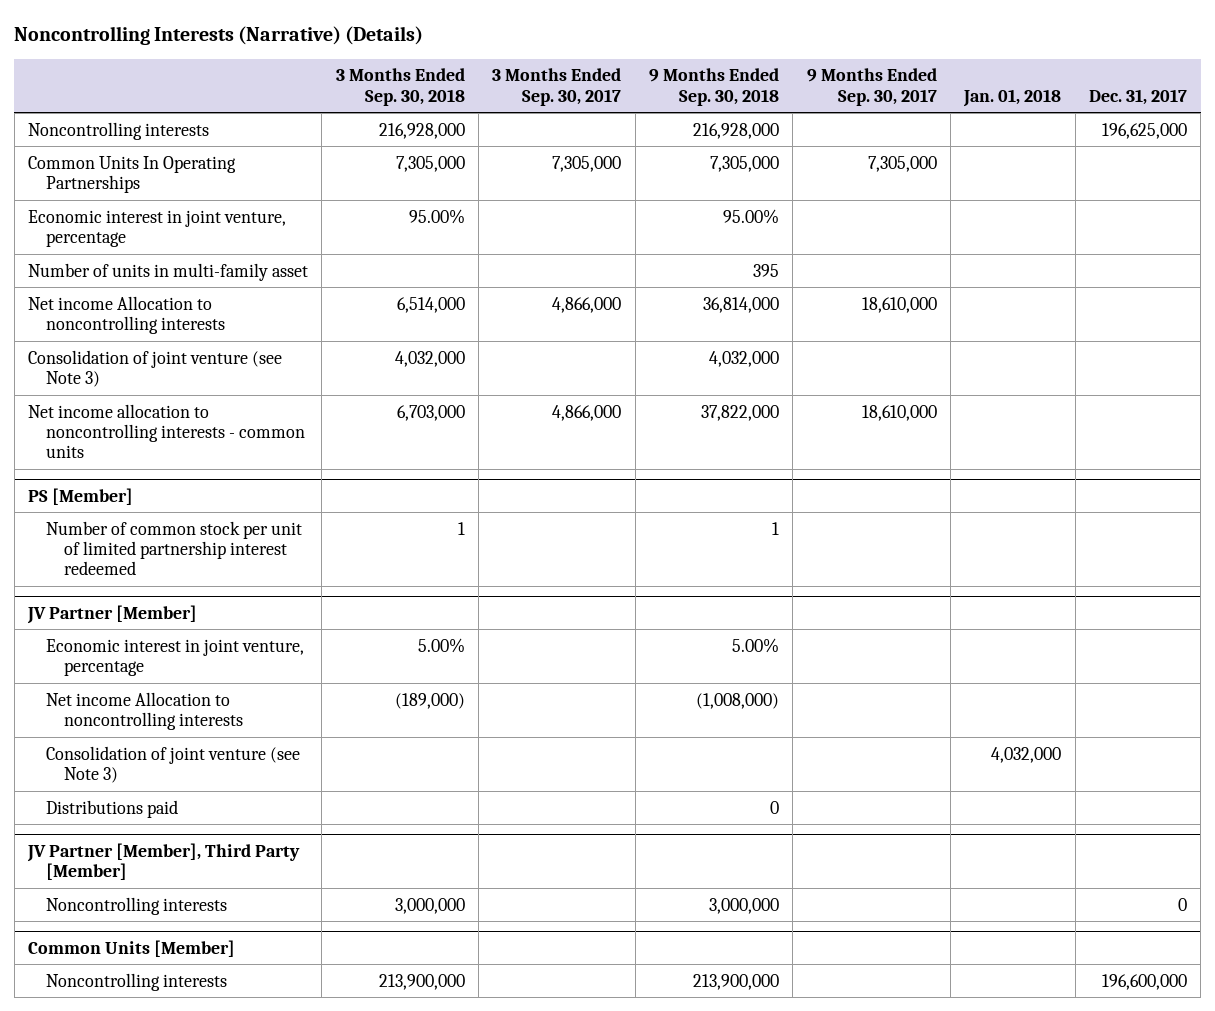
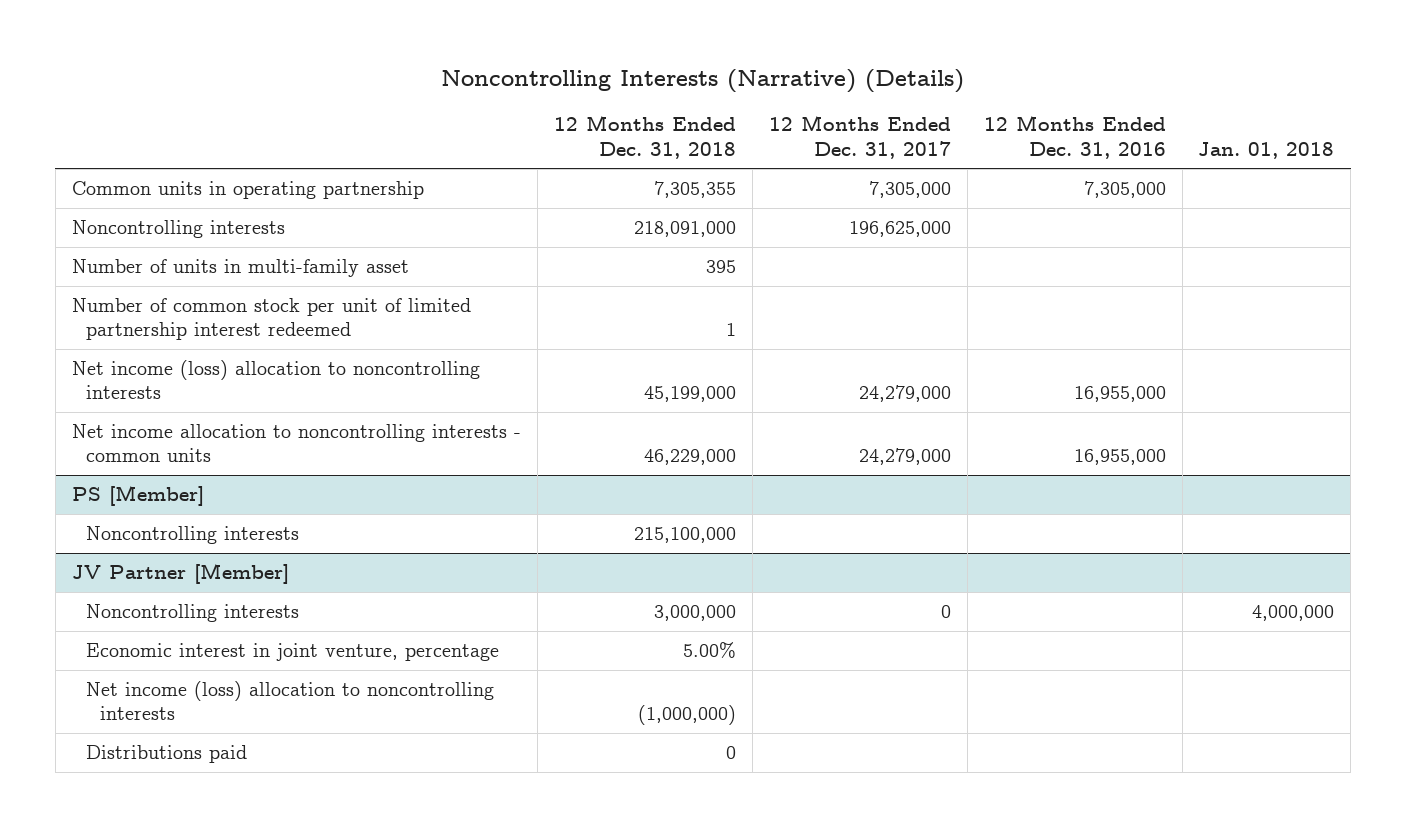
[335,68,465,106] 3 Months Ended Sep. 30, 2018 -> none
[492,68,622,106] 3 Months Ended Sep. 30, 2017 -> none
[648,68,779,106] 9 Months Ended Sep. 30, 2018 -> none
[806,68,937,106] 9 Months Ended Sep. 30, 2017 -> none
[1089,88,1188,105] Dec. 31, 2017 -> none
none -> [553,115,736,159] 12 Months Ended Dec. 31, 2018
none -> [768,115,951,159] 12 Months Ended Dec. 31, 2017
none -> [983,115,1166,159] 12 Months Ended Dec. 31, 2016
none -> [71,181,424,200] Common units in operating partnership
[27,155,236,193] Common Units In Operating Partnerships -> none
[27,209,286,247] Economic interest in joint venture, percentage -> none
[27,349,282,387] Consolidation of joint venture (see Note 3) -> none
none -> [71,298,471,341] Number of common stock per unit of limited partnership interest redeemed
[27,295,226,334] Net income Allocation to noncontrolling interests -> [71,360,480,400] Net income (loss) allocation to noncontrolling interests
[46,520,303,576] Number of common stock per unit of limited partnership interest redeemed -> none
none -> [86,526,300,545] Noncontrolling interests
none -> [86,604,300,623] Noncontrolling interests
[46,745,301,783] Consolidation of joint venture (see Note 3) -> none
[46,691,244,730] Net income Allocation to noncontrolling interests -> [86,681,495,721] Net income (loss) allocation to noncontrolling interests
[26,842,300,881] JV Partner [Member], Third Party [Member] -> none
[46,896,228,915] Noncontrolling interests -> none
[27,939,235,957] Common Units [Member] -> none
[46,972,228,991] Noncontrolling interests -> none

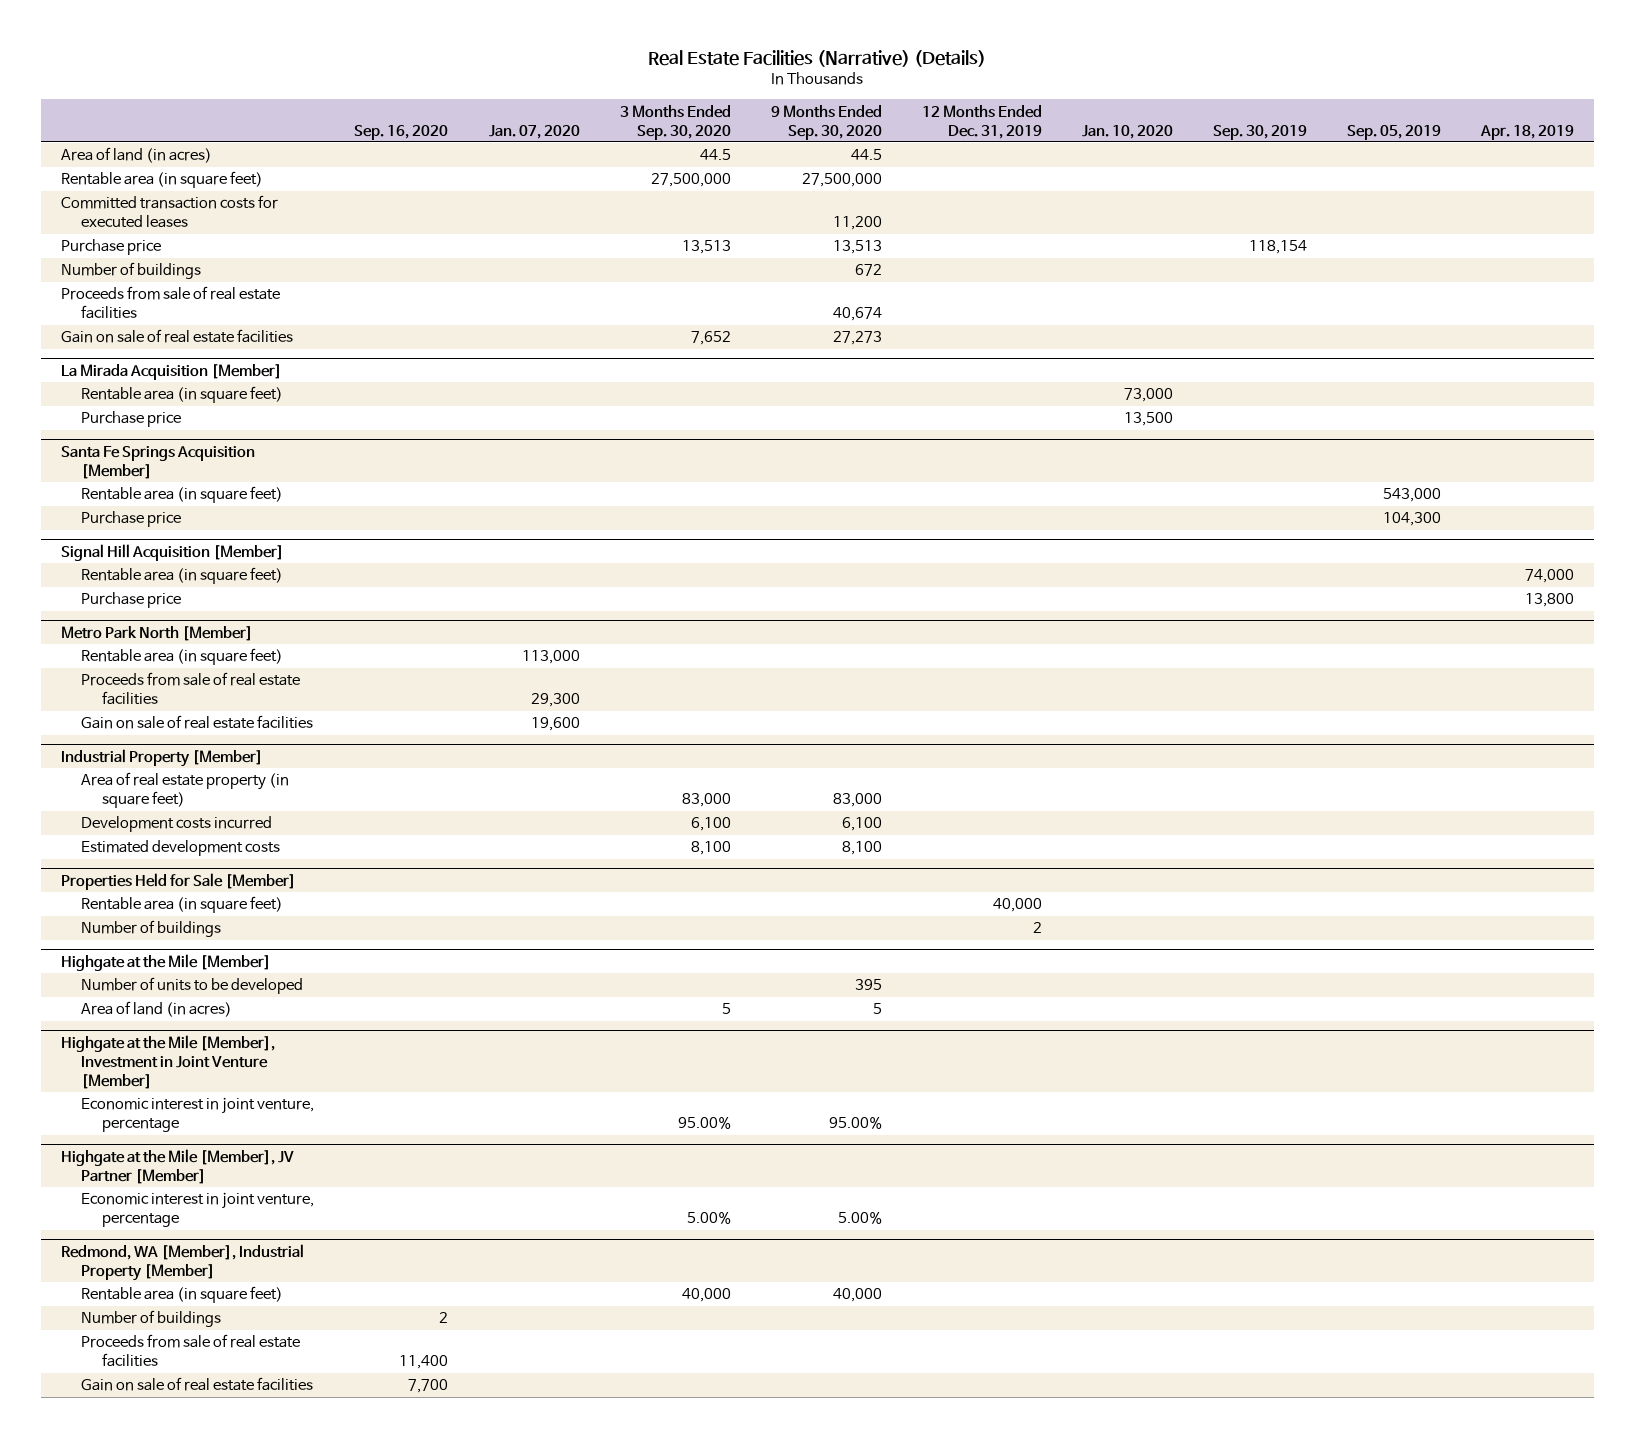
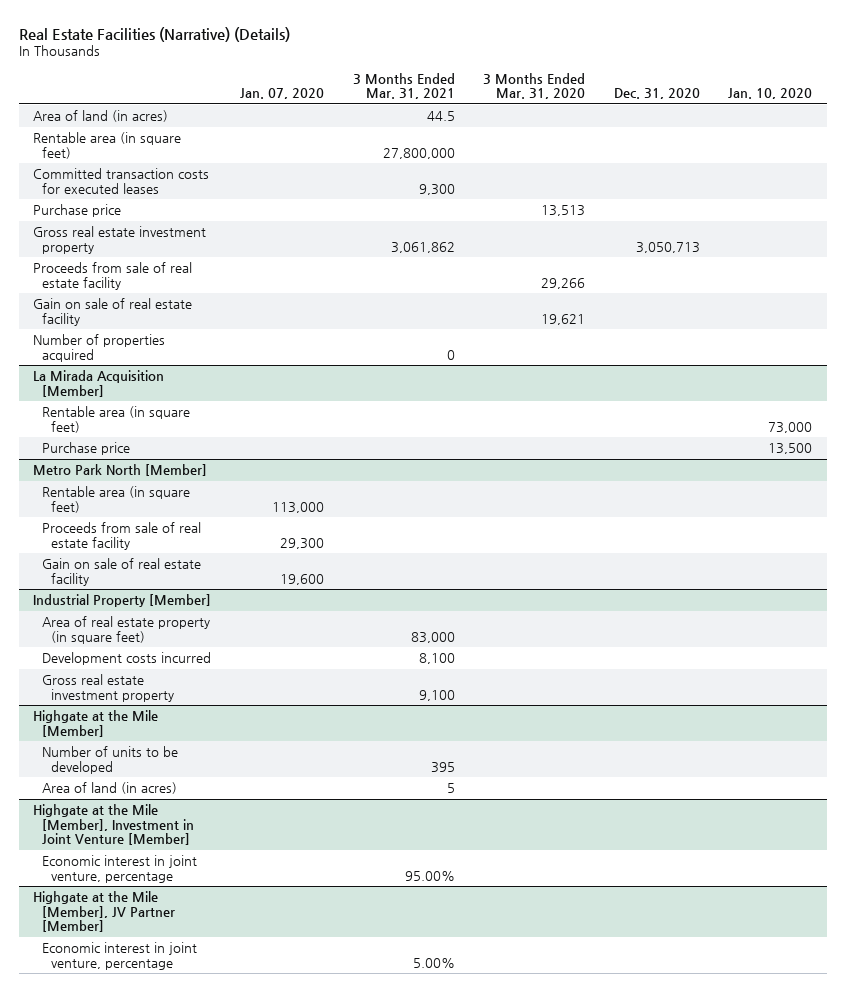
[354,124,449,140] Sep. 16, 2020 -> none
[619,104,731,140] 3 Months Ended Sep. 30, 2020 -> none
[770,104,882,140] 9 Months Ended Sep. 30, 2020 -> none
[921,104,1042,139] 12 Months Ended Dec. 31, 2019 -> none
[1212,124,1307,140] Sep. 30, 2019 -> none
[1346,124,1441,140] Sep. 05, 2019 -> none
[1480,124,1575,140] Apr. 18, 2019 -> none
none -> [352,72,455,100] 3 Months Ended Mar. 31, 2021
none -> [483,72,586,100] 3 Months Ended Mar. 31, 2020
none -> [613,88,700,100] Dec. 31, 2020
[60,262,201,280] Number of buildings -> none
none -> [33,226,207,254] Gross real estate investment property
[60,286,280,320] Proceeds from sale of real estate facilities -> [33,262,193,290] Proceeds from sale of real estate facility
[60,329,293,344] Gain on sale of real estate facilities -> [33,298,193,326] Gain on sale of real estate facility
none -> [33,334,166,362] Number of properties acquired
[60,445,255,479] Santa Fe Springs Acquisition [Member] -> none
[81,486,284,504] Rentable area (in square feet) -> none
[81,511,182,528] Purchase price -> none
[60,543,284,561] Signal Hill Acquisition [Member] -> none
[81,567,284,585] Rentable area (in square feet) -> none
[81,592,182,609] Purchase price -> none
[81,672,301,706] Proceeds from sale of real estate facilities -> [42,522,202,550] Proceeds from sale of real estate facility
[81,715,314,730] Gain on sale of real estate facilities -> [42,558,202,586] Gain on sale of real estate facility
[81,840,281,857] Estimated development costs -> none
[60,872,296,890] Properties Held for Sale [Member] -> none
[81,896,284,914] Rentable area (in square feet) -> none
[81,920,222,938] Number of buildings -> none
none -> [42,674,175,702] Gross real estate investment property
[60,1243,304,1281] Redmond, WA [Member], Industrial Property [Member] -> none
[81,1286,284,1304] Rentable area (in square feet) -> none
[81,1310,222,1328] Number of buildings -> none
[81,1334,301,1368] Proceeds from sale of real estate facilities -> none
[81,1377,314,1392] Gain on sale of real estate facilities -> none

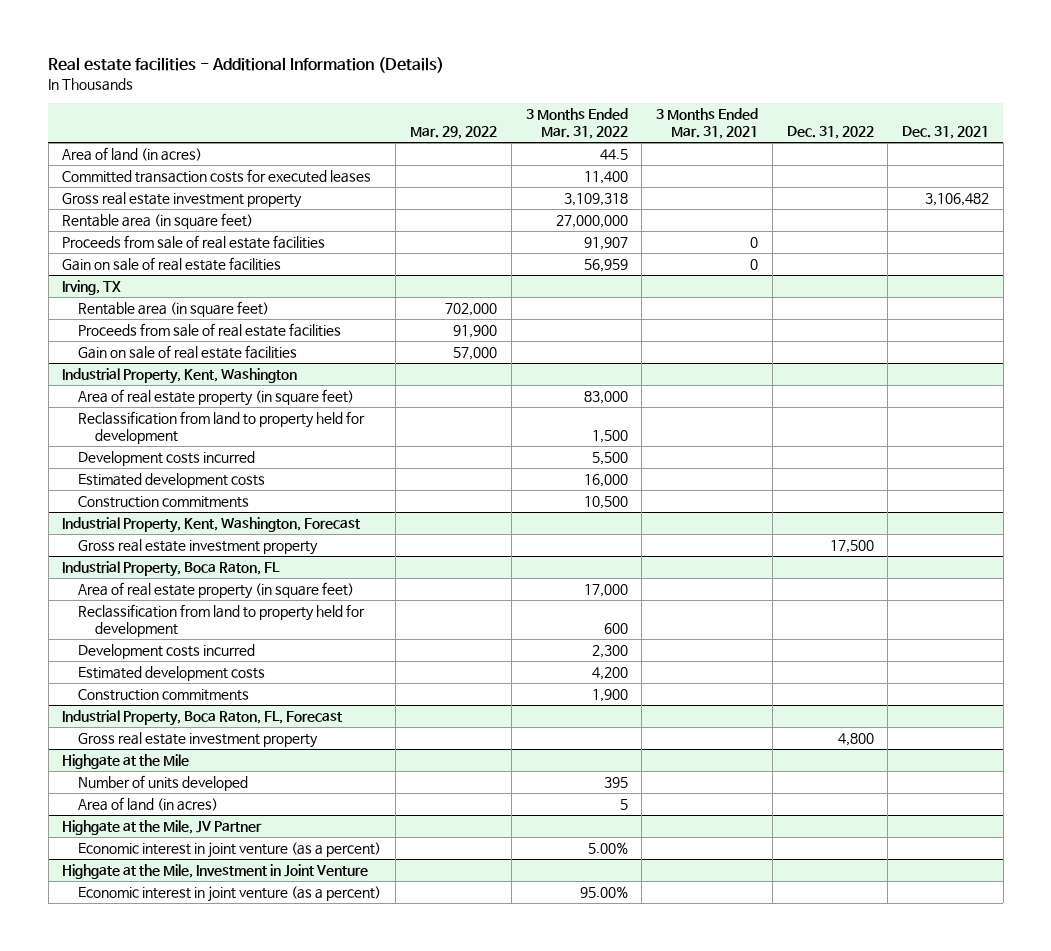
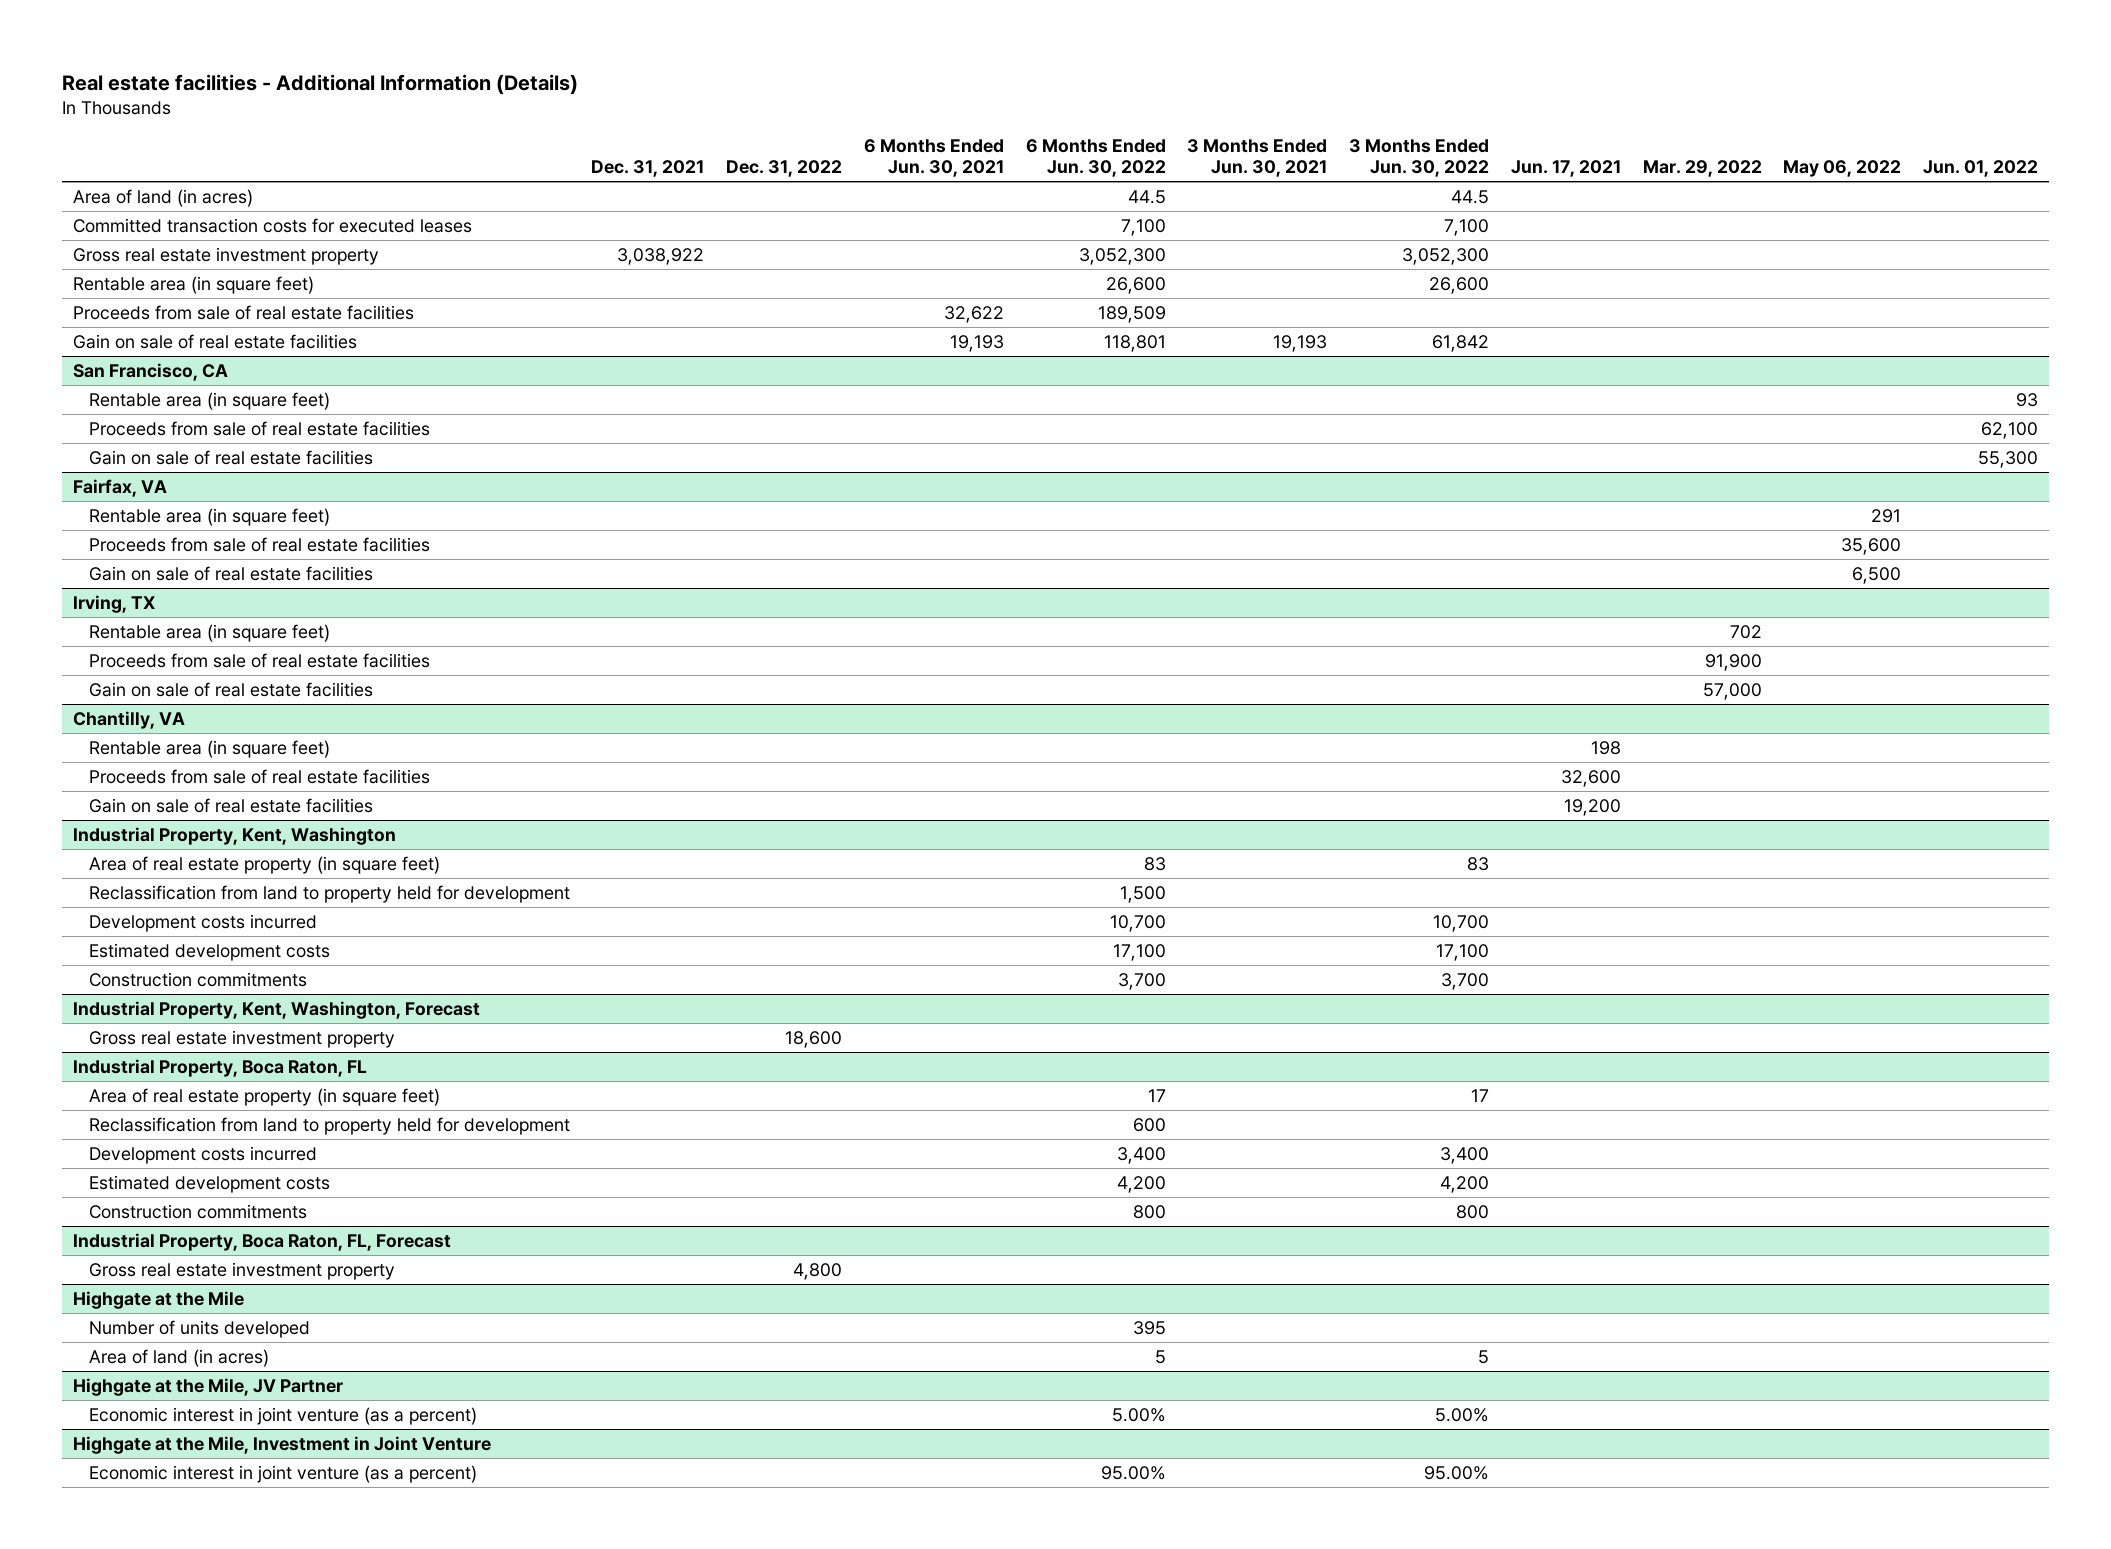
[525,108,628,140] 3 Months Ended Mar. 31, 2022 -> none
[656,108,759,140] 3 Months Ended Mar. 31, 2021 -> none
none -> [863,139,1004,177] 6 Months Ended Jun. 30, 2021
none -> [1025,139,1166,177] 6 Months Ended Jun. 30, 2022
none -> [1187,139,1328,177] 3 Months Ended Jun. 30, 2021
none -> [1349,139,1490,177] 3 Months Ended Jun. 30, 2022
none -> [1510,159,1621,177] Jun. 17, 2021
none -> [1783,159,1902,177] May 06, 2022
none -> [1923,159,2039,177] Jun. 01, 2022
[925,193,990,207] 3,106,482 -> [617,247,705,265] 3,038,922
none -> [72,362,228,381] San Francisco, CA
none -> [88,391,330,410] Rentable area (in square feet)
none -> [88,420,430,436] Proceeds from sale of real estate facilities
none -> [88,449,373,465] Gain on sale of real estate facilities
none -> [72,478,167,497] Fairfax, VA
none -> [88,507,330,526] Rentable area (in square feet)
none -> [88,536,430,552] Proceeds from sale of real estate facilities
none -> [88,565,373,581] Gain on sale of real estate facilities
[444,303,497,317] 702,000 -> [1729,624,1762,639] 702
none -> [72,710,185,729] Chantilly, VA
none -> [88,739,330,758] Rentable area (in square feet)
none -> [88,768,430,784] Proceeds from sale of real estate facilities
none -> [88,797,373,813] Gain on sale of real estate facilities
[829,540,874,554] 17,500 -> [785,1030,843,1048] 18,600

